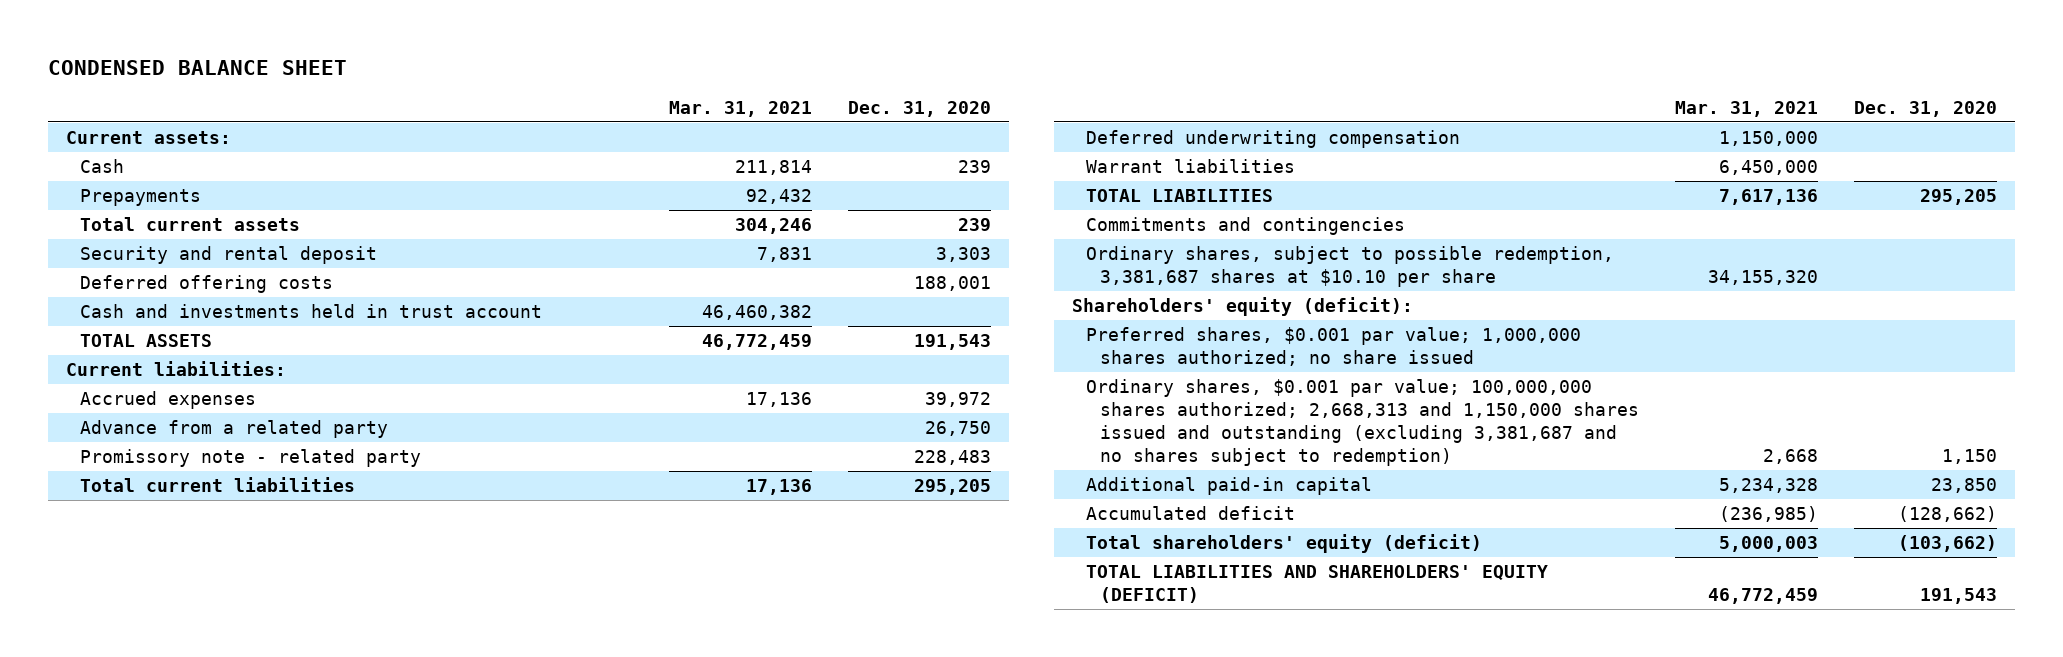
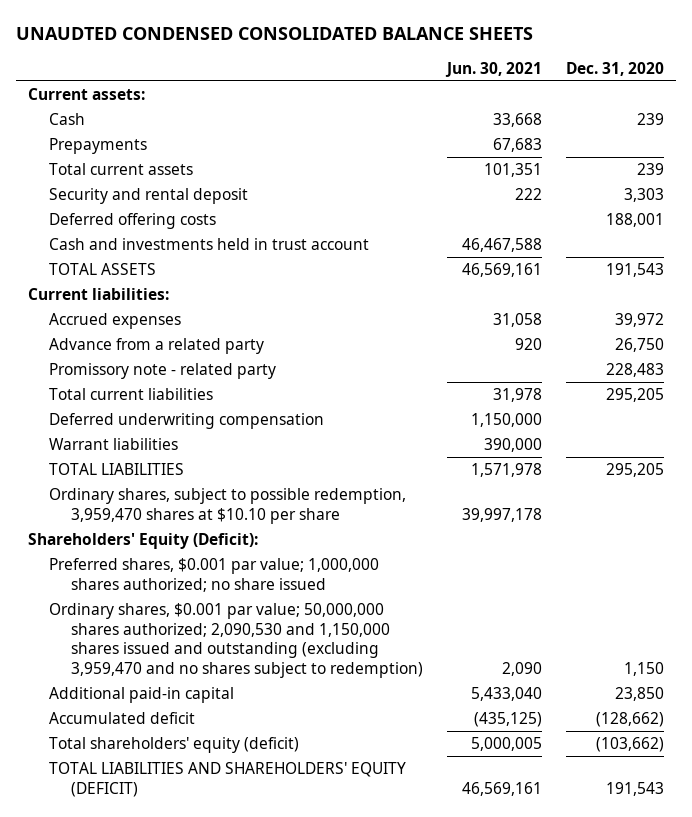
[47,60,347,76] CONDENSED BALANCE SHEET -> [16,27,534,41] UNAUDTED CONDENSED CONSOLIDATED BALANCE SHEETS
[669,100,813,117] Mar. 31, 2021 -> none
none -> [444,62,542,78] Jun. 30, 2021
[1085,216,1405,235] Commitments and contingencies -> none
[1085,245,1614,287] Ordinary shares, subject to possible redemption, 3,381,687 shares at $10.10 per share -> [49,488,407,524] Ordinary shares, subject to possible redemption, 3,959,470 shares at $10.10 per share
[1071,296,1413,316] Shareholders' equity (deficit): -> [28,533,259,550] Shareholders' Equity (Deficit):
[1085,378,1640,466] Ordinary shares, $0.001 par value; 100,000,000 shares authorized; 2,668,313 and 1,150,000 shares issued and outstanding (excluding 3,381,687 and no shares subject to redemption) -> [49,603,423,678] Ordinary shares, $0.001 par value; 50,000,000 shares authorized; 2,090,530 and 1,150,000 shares issued and outstanding (excluding 3,959,470 and no shares subject to redemption)

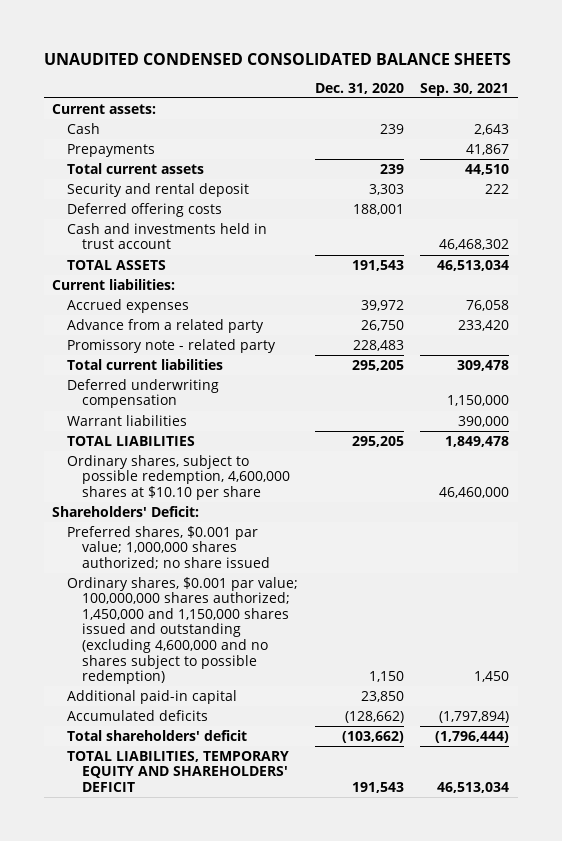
[16,27,534,41] UNAUDTED CONDENSED CONSOLIDATED BALANCE SHEETS -> [43,52,511,65] UNAUDITED CONDENSED CONSOLIDATED BALANCE SHEETS
[444,62,542,78] Jun. 30, 2021 -> none
none -> [420,82,510,96] Sep. 30, 2021
[49,488,407,524] Ordinary shares, subject to possible redemption, 3,959,470 shares at $10.10 per share -> [67,454,291,500] Ordinary shares, subject to possible redemption, 4,600,000 shares at $10.10 per share
[28,533,259,550] Shareholders' Equity (Deficit): -> [52,505,200,517] Shareholders' Deficit:
[49,603,423,678] Ordinary shares, $0.001 par value; 50,000,000 shares authorized; 2,090,530 and 1,150,000 shares issued and outstanding (excluding 3,959,470 and no shares subject to redemption) -> [67,576,299,685] Ordinary shares, $0.001 par value; 100,000,000 shares authorized; 1,450,000 and 1,150,000 shares issued and outstanding (excluding 4,600,000 and no shares subject to possible redemption)
[49,712,196,725] Accumulated deficit -> [67,709,209,721] Accumulated deficits
[49,737,300,754] Total shareholders' equity (deficit) -> [67,729,248,741] Total shareholders' deficit
[49,762,407,797] TOTAL LIABILITIES AND SHAREHOLDERS' EQUITY (DEFICIT) -> [67,750,290,792] TOTAL LIABILITIES, TEMPORARY EQUITY AND SHAREHOLDERS' DEFICIT

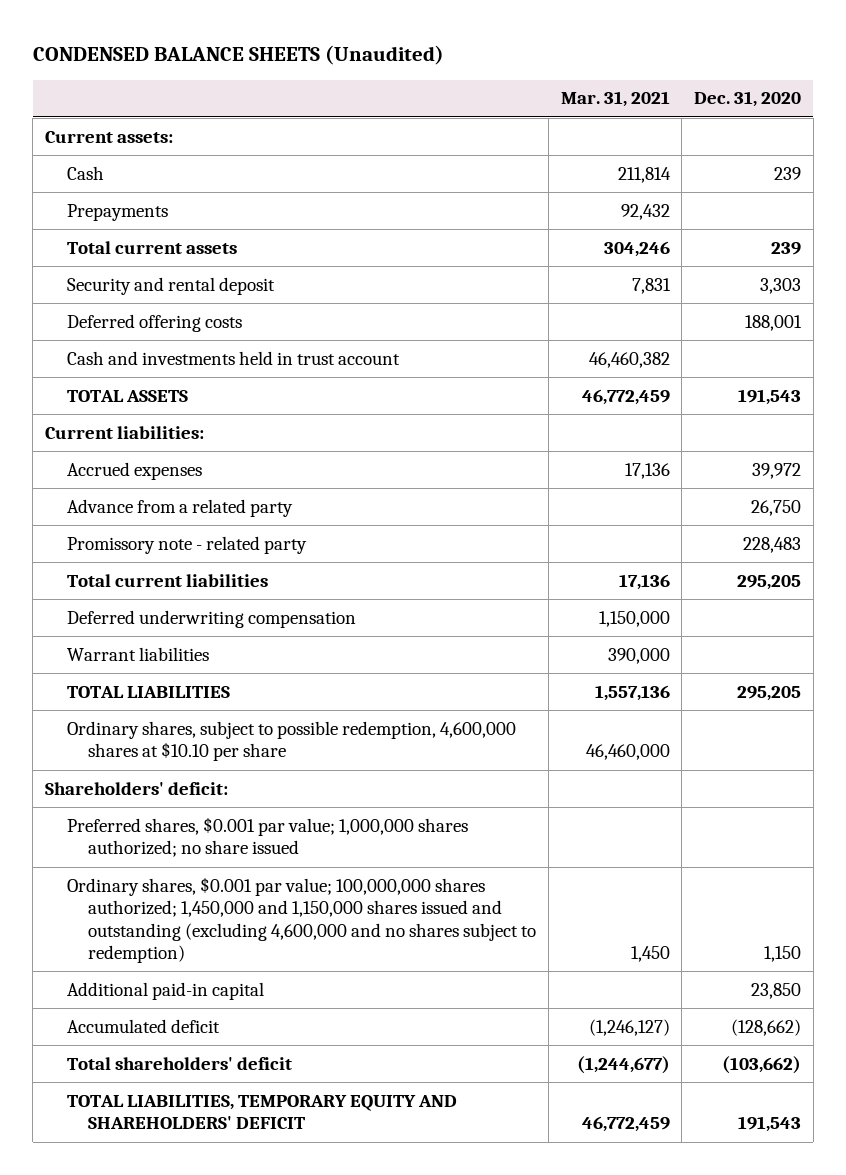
[43,52,511,65] UNAUDITED CONDENSED CONSOLIDATED BALANCE SHEETS -> [32,45,444,66] CONDENSED BALANCE SHEETS (Unaudited)
[420,82,510,96] Sep. 30, 2021 -> none
none -> [560,91,670,108] Mar. 31, 2021
[52,505,200,517] Shareholders' Deficit: -> [45,781,229,795] Shareholders' deficit:
[67,576,299,685] Ordinary shares, $0.001 par value; 100,000,000 shares authorized; 1,450,000 and 1,150,000 shares issued and outstanding (excluding 4,600,000 and no shares subject to possible redemption) -> [66,876,537,964] Ordinary shares, $0.001 par value; 100,000,000 shares authorized; 1,450,000 and 1,150,000 shares issued and outstanding (excluding 4,600,000 and no shares subject to redemption)
[67,709,209,721] Accumulated deficits -> [66,1018,220,1033] Accumulated deficit

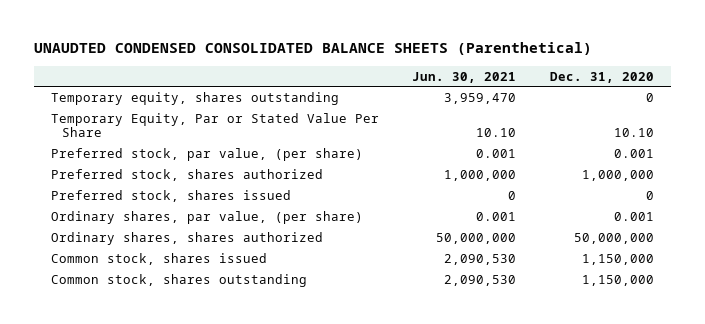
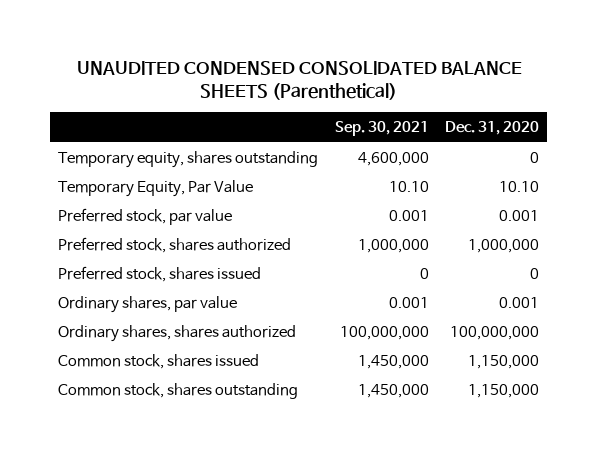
[33,42,592,56] UNAUDTED CONDENSED CONSOLIDATED BALANCE SHEETS (Parenthetical) -> [76,60,522,101] UNAUDITED CONDENSED CONSOLIDATED BALANCE SHEETS (Parenthetical)
[412,71,517,83] Jun. 30, 2021 -> none
none -> [334,121,429,137] Sep. 30, 2021
[50,112,379,138] Temporary Equity, Par or Stated Value Per Share -> [58,180,254,198] Temporary Equity, Par Value
[50,147,363,161] Preferred stock, par value, (per share) -> [58,208,233,226] Preferred stock, par value
[50,210,363,224] Ordinary shares, par value, (per share) -> [58,296,238,314] Ordinary shares, par value
[573,232,654,244] 50,000,000 -> [449,326,539,341] 100,000,000

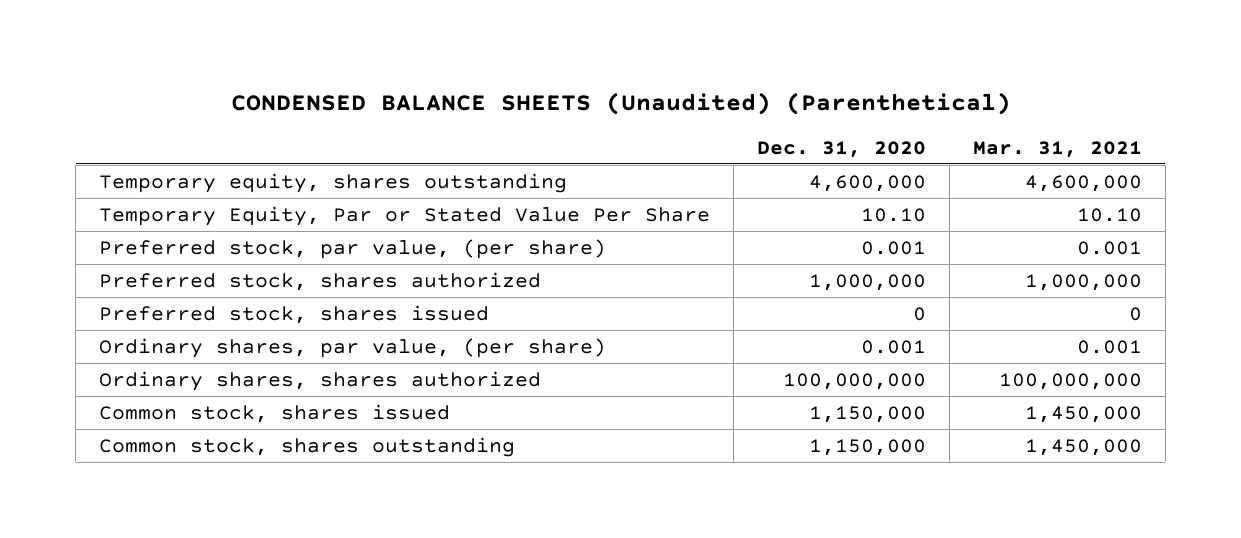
[76,60,522,101] UNAUDITED CONDENSED CONSOLIDATED BALANCE SHEETS (Parenthetical) -> [230,91,1011,115] CONDENSED BALANCE SHEETS (Unaudited) (Parenthetical)
[334,121,429,137] Sep. 30, 2021 -> none
none -> [972,141,1142,159] Mar. 31, 2021
[529,152,539,164] 0 -> [809,174,927,192] 4,600,000
[58,180,254,198] Temporary Equity, Par Value -> [99,205,711,226] Temporary Equity, Par or Stated Value Per Share
[58,208,233,226] Preferred stock, par value -> [99,238,607,259] Preferred stock, par value, (per share)
[58,296,238,314] Ordinary shares, par value -> [99,337,607,358] Ordinary shares, par value, (per share)

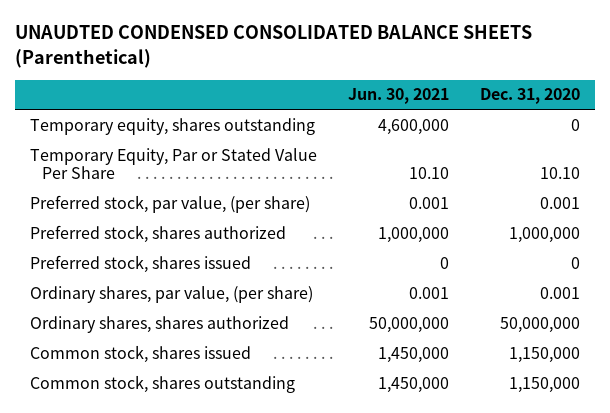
[230,91,1011,115] CONDENSED BALANCE SHEETS (Unaudited) (Parenthetical) -> [14,25,532,68] UNAUDTED CONDENSED CONSOLIDATED BALANCE SHEETS (Parenthetical)
[972,141,1142,159] Mar. 31, 2021 -> none
none -> [348,88,450,105] Jun. 30, 2021
[809,174,927,192] 4,600,000 -> [571,118,581,131] 0
[783,372,927,390] 100,000,000 -> [500,316,581,333] 50,000,000

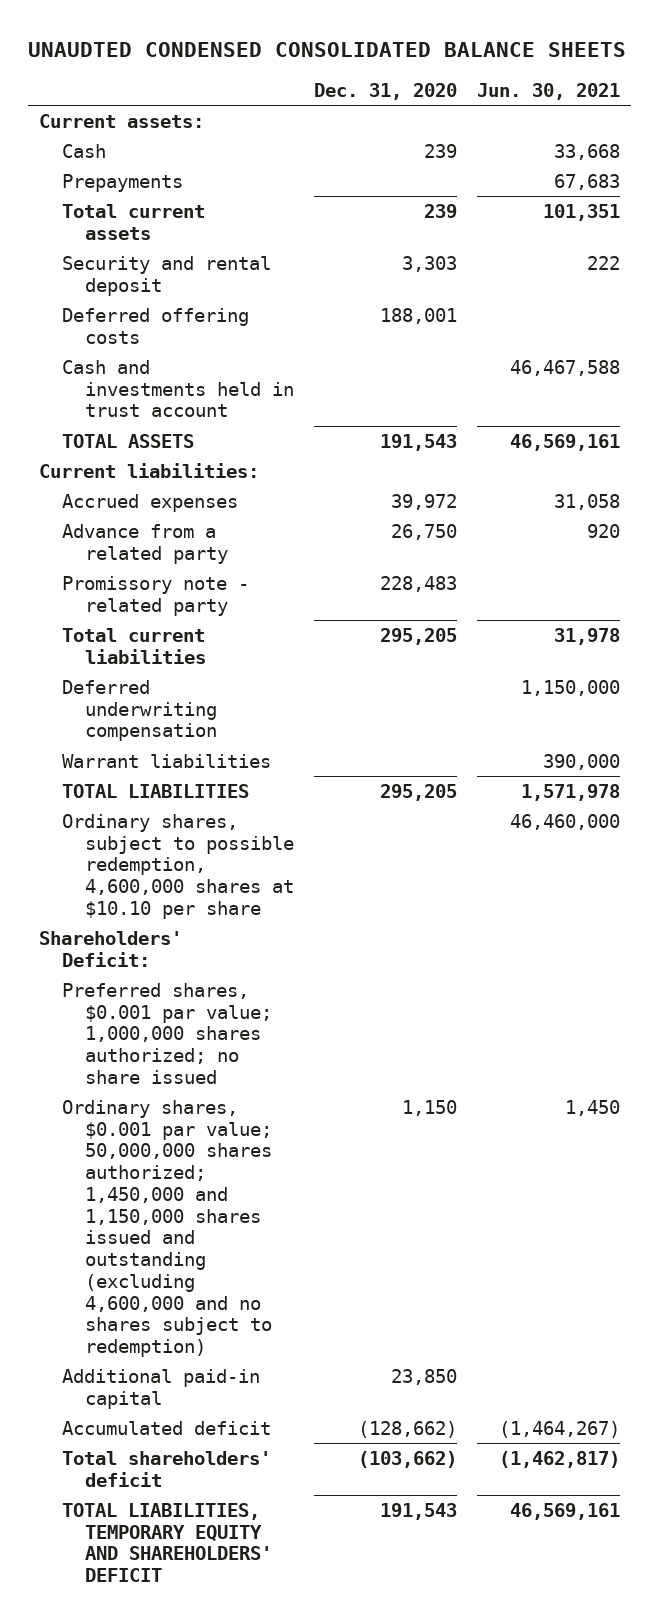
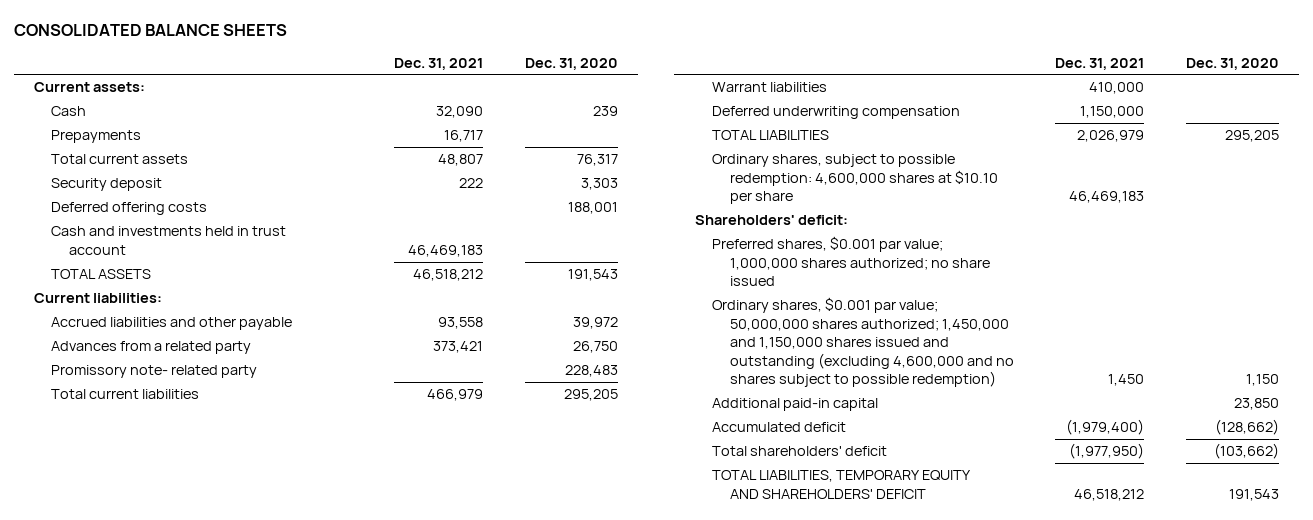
[28,41,627,57] UNAUDTED CONDENSED CONSOLIDATED BALANCE SHEETS -> [13,23,287,36] CONSOLIDATED BALANCE SHEETS
[477,83,621,101] Jun. 30, 2021 -> none
none -> [394,57,484,70] Dec. 31, 2021
[423,203,457,218] 239 -> [576,154,618,167] 76,317
[61,255,271,296] Security and rental deposit -> [51,178,163,192] Security deposit
[61,493,238,512] Accrued expenses -> [51,317,293,331] Accrued liabilities and other payable
[61,523,228,564] Advance from a related party -> [51,341,252,355] Advances from a related party
[61,575,249,616] Promissory note - related party -> [51,365,258,379] Promissory note- related party
[61,679,217,742] Deferred underwriting compensation -> [712,106,961,120] Deferred underwriting compensation
[61,813,294,919] Ordinary shares, subject to possible redemption, 4,600,000 shares at $10.10 per share -> [712,154,998,205] Ordinary shares, subject to possible redemption: 4,600,000 shares at $10.10 per share
[38,930,182,967] Shareholders' Deficit: -> [695,215,849,226] Shareholders' deficit:
[61,1099,272,1358] Ordinary shares, $0.001 par value; 50,000,000 shares authorized; 1,450,000 and 1,150,000 shares issued and outstanding (excluding 4,600,000 and no shares subject to redemption) -> [712,297,1014,388] Ordinary shares, $0.001 par value; 50,000,000 shares authorized; 1,450,000 and 1,150,000 shares issued and outstanding (excluding 4,600,000 and no shares subject to possible redemption)

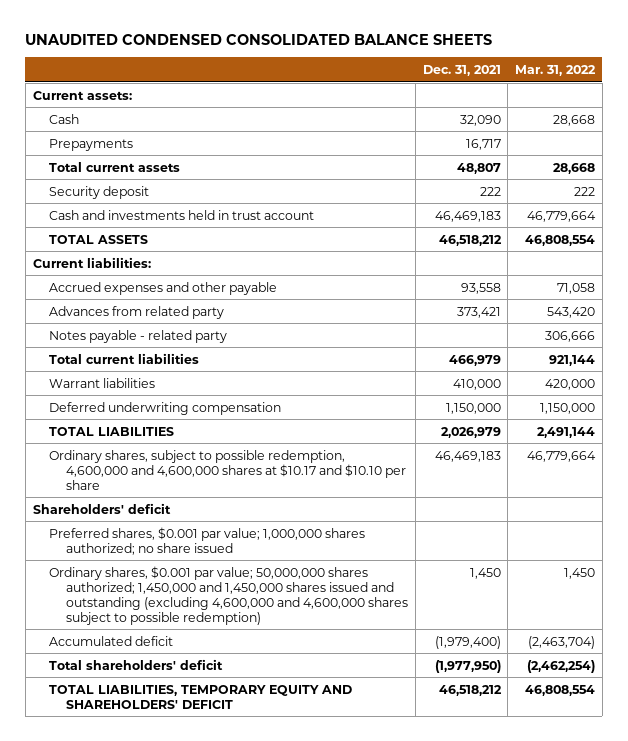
[13,23,287,36] CONSOLIDATED BALANCE SHEETS -> [25,33,493,45] UNAUDITED CONDENSED CONSOLIDATED BALANCE SHEETS
[524,57,618,70] Dec. 31, 2020 -> none
none -> [515,64,597,76] Mar. 31, 2022
[51,202,208,216] Deferred offering costs -> none
[51,317,293,331] Accrued liabilities and other payable -> [49,281,278,295] Accrued expenses and other payable
[51,341,252,355] Advances from a related party -> [49,305,225,319] Advances from related party
[51,365,258,379] Promissory note- related party -> [49,329,228,343] Notes payable - related party
[712,154,998,205] Ordinary shares, subject to possible redemption: 4,600,000 shares at $10.10 per share -> [49,449,407,490] Ordinary shares, subject to possible redemption, 4,600,000 and 4,600,000 shares at $10.17 and $10.10 per share
[695,215,849,226] Shareholders' deficit: -> [32,502,171,514] Shareholders' deficit
[712,398,879,412] Additional paid-in capital -> none
[712,297,1014,388] Ordinary shares, $0.001 par value; 50,000,000 shares authorized; 1,450,000 and 1,150,000 shares issued and outstanding (excluding 4,600,000 and no shares subject to possible redemption) -> [49,565,409,625] Ordinary shares, $0.001 par value; 50,000,000 shares authorized; 1,450,000 and 1,450,000 shares issued and outstanding (excluding 4,600,000 and 4,600,000 shares subject to possible redemption)

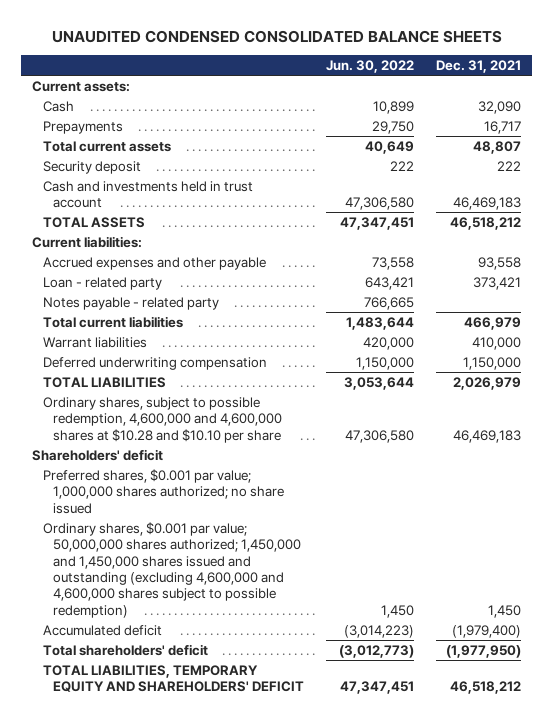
[515,64,597,76] Mar. 31, 2022 -> none
none -> [326,59,415,73] Jun. 30, 2022
[49,305,225,319] Advances from related party -> [42,276,162,290] Loan - related party
[49,449,407,490] Ordinary shares, subject to possible redemption, 4,600,000 and 4,600,000 shares at $10.17 and $10.10 per share -> [42,396,283,443] Ordinary shares, subject to possible redemption, 4,600,000 and 4,600,000 shares at $10.28 and $10.10 per share

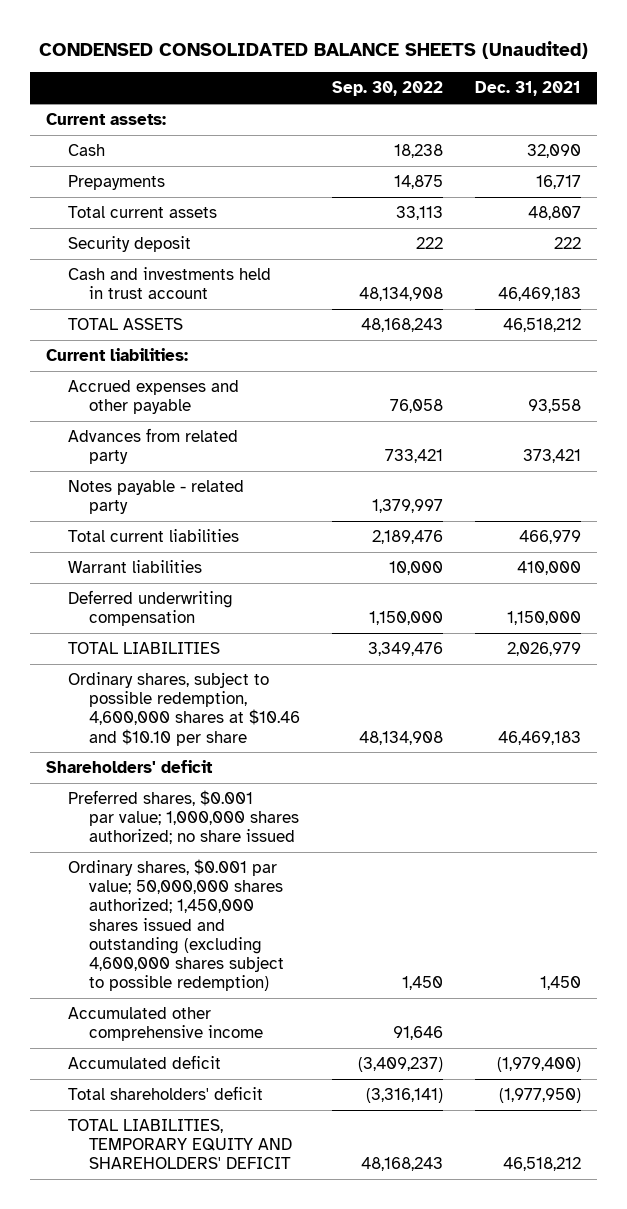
[51,29,502,43] UNAUDITED CONDENSED CONSOLIDATED BALANCE SHEETS -> [38,40,588,59] CONDENSED CONSOLIDATED BALANCE SHEETS (Unaudited)
[326,59,415,73] Jun. 30, 2022 -> none
none -> [332,81,444,97] Sep. 30, 2022
[42,276,162,290] Loan - related party -> [67,428,238,465] Advances from related party
[42,396,283,443] Ordinary shares, subject to possible redemption, 4,600,000 and 4,600,000 shares at $10.28 and $10.10 per share -> [67,672,301,746] Ordinary shares, subject to possible redemption, 4,600,000 shares at $10.46 and $10.10 per share
[42,521,302,618] Ordinary shares, $0.001 par value; 50,000,000 shares authorized; 1,450,000 and 1,450,000 shares issued and outstanding (excluding 4,600,000 and 4,600,000 shares subject to possible redemption) -> [67,859,285,991] Ordinary shares, $0.001 par value; 50,000,000 shares authorized; 1,450,000 shares issued and outstanding (excluding 4,600,000 shares subject to possible redemption)
none -> [67,1007,264,1042] Accumulated other comprehensive income

